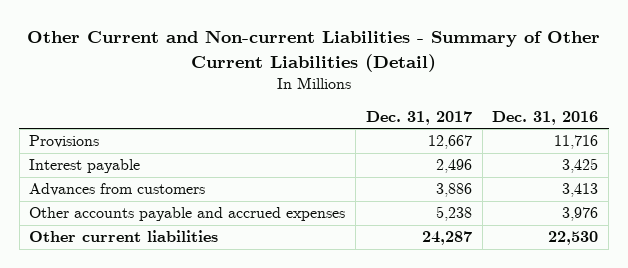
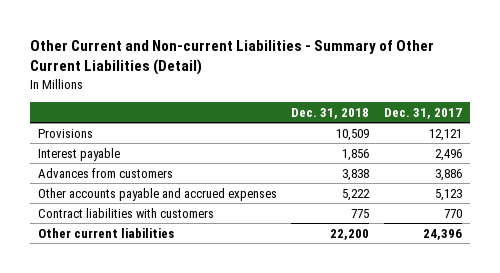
[492,110,599,125] Dec. 31, 2016 -> none
none -> [291,107,370,119] Dec. 31, 2018
[427,135,472,150] 12,667 -> [429,128,463,141] 12,121
[435,206,472,222] 5,238 -> [435,188,463,201] 5,123
none -> [37,207,214,218] Contract liabilities with customers
[421,231,472,246] 24,287 -> [423,228,463,240] 24,396

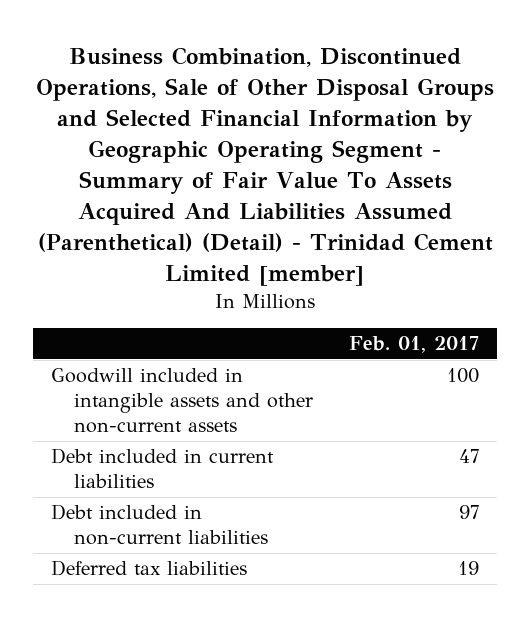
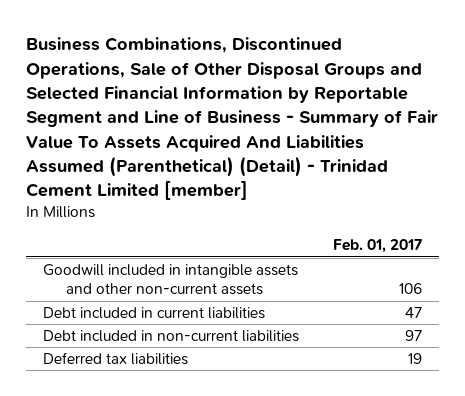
[36,47,495,287] Business Combination, Discontinued Operations, Sale of Other Disposal Groups and Selected Financial Information by Geographic Operating Segment - Summary of Fair Value To Assets Acquired And Liabilities Assumed (Parenthetical) (Detail) - Trinidad Cement Limited [member] -> [25,37,438,201] Business Combinations, Discontinued Operations, Sale of Other Disposal Groups and Selected Financial Information by Reportable Segment and Line of Business - Summary of Fair Value To Assets Acquired And Liabilities Assumed (Parenthetical) (Detail) - Trinidad Cement Limited [member]
[447,368,480,384] 100 -> [399,283,423,295] 106

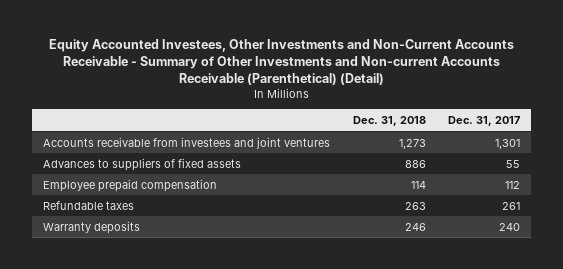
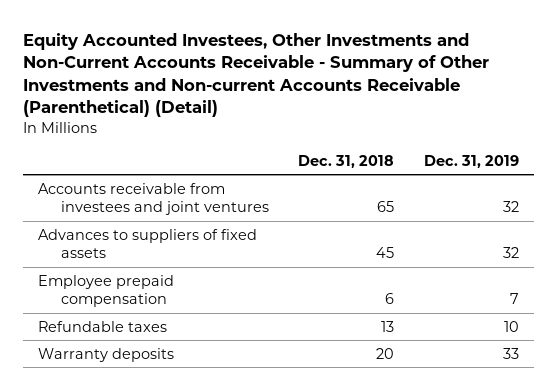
[447,116,520,127] Dec. 31, 2017 -> none
none -> [423,154,519,168] Dec. 31, 2019
[398,138,426,149] 1,273 -> [377,201,395,213] 65
[404,159,426,168] 886 -> [376,247,395,259] 45
[410,180,426,189] 114 -> [385,293,395,305] 6
[404,201,426,210] 263 -> [381,320,395,332] 13
[404,222,426,231] 246 -> [376,347,395,359] 20

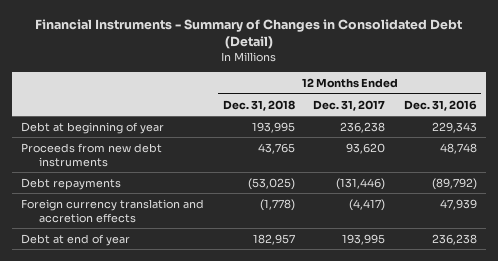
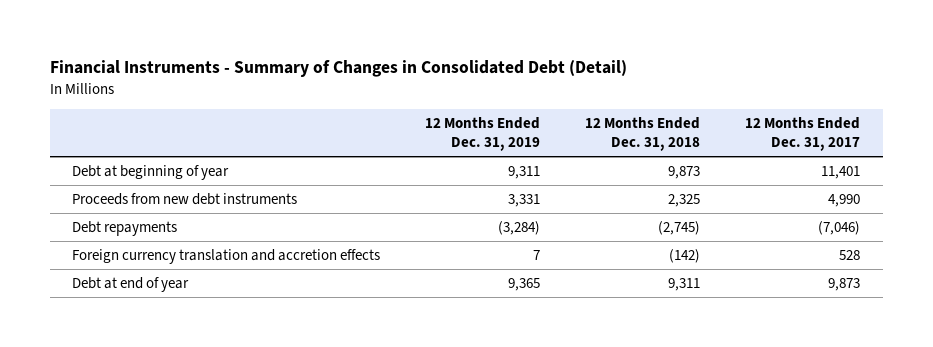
[403,99,477,111] Dec. 31, 2016 -> none
none -> [425,116,541,152] 12 Months Ended Dec. 31, 2019
[251,121,295,133] 193,995 -> [668,166,701,180] 9,873
[340,121,386,133] 236,238 -> [821,166,861,180] 11,401
[257,142,295,154] 43,765 -> [668,194,701,208] 2,325
[346,142,386,154] 93,620 -> [828,194,861,208] 4,990
[247,177,295,190] (53,025) -> [658,221,701,236] (2,745)
[336,177,386,190] (131,446) -> [818,221,861,236] (7,046)
[259,198,295,211] (1,778) -> [669,249,701,264] (142)
[349,198,386,211] (4,417) -> [839,250,861,261] 528
[252,233,295,245] 182,957 -> [668,278,701,292] 9,311
[342,233,386,245] 193,995 -> [828,278,861,292] 9,873

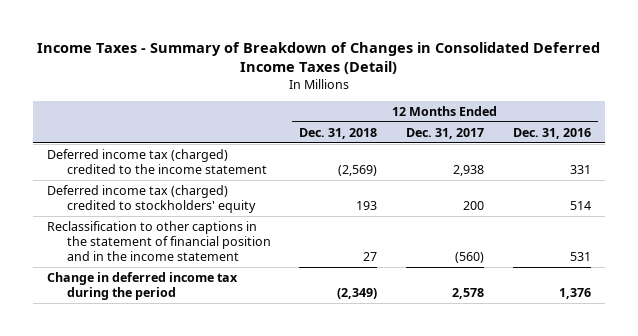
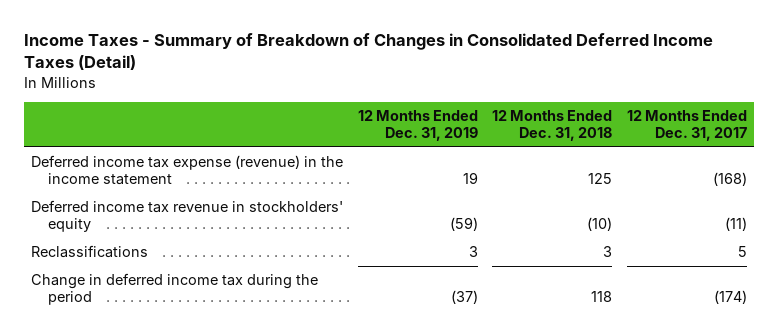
[512,127,591,139] Dec. 31, 2016 -> none
none -> [357,110,478,142] 12 Months Ended Dec. 31, 2019
[47,220,271,262] Reclassification to other captions in the statement of financial position and in the income statement -> none
[47,148,267,175] Deferred income tax (charged) credited to the income statement -> [31,155,344,186] Deferred income tax expense (revenue) in the income statement
[338,165,378,177] (2,569) -> [588,173,613,185] 125
[453,165,485,177] 2,938 -> [712,172,747,187] (168)
[47,184,256,214] Deferred income tax (charged) credited to stockholders' equity -> [31,200,344,233] Deferred income tax revenue in stockholders' equity
[356,201,378,211] 193 -> [587,217,613,232] (10)
[463,201,485,211] 200 -> [724,217,747,232] (11)
none -> [31,245,149,259] Reclassifications
[337,288,378,300] (2,349) -> [591,291,613,303] 118
[452,288,485,300] 2,578 -> [713,290,747,305] (174)

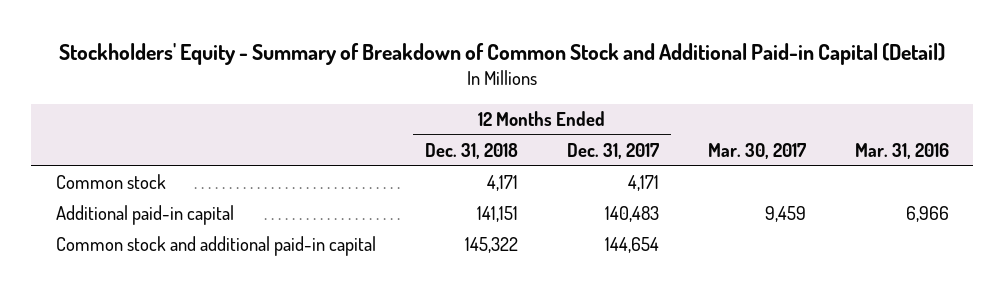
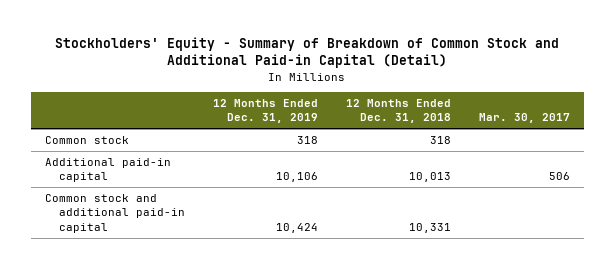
[566,142,659,159] Dec. 31, 2017 -> none
[854,142,949,159] Mar. 31, 2016 -> none
none -> [213,98,319,124] 12 Months Ended Dec. 31, 2019
[486,175,518,192] 4,171 -> [430,135,452,144] 318
[476,206,518,223] 141,151 -> [409,172,452,183] 10,013
[764,206,806,223] 9,459 -> [548,172,570,181] 506
[464,237,518,254] 145,322 -> [409,222,452,233] 10,331

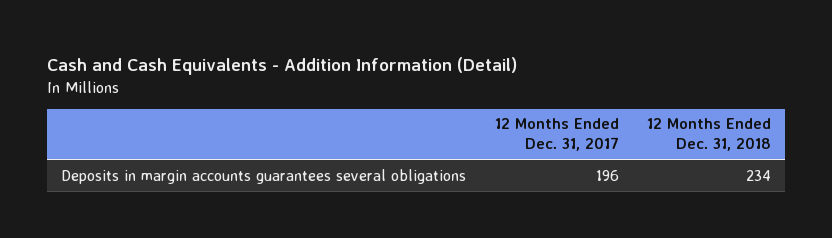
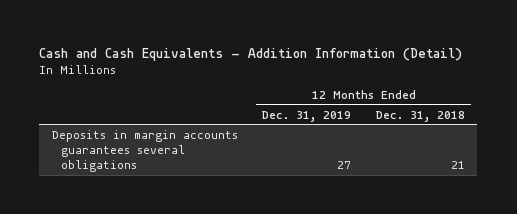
[494,118,619,152] 12 Months Ended Dec. 31, 2017 -> none
none -> [262,110,352,122] Dec. 31, 2019
[746,169,772,181] 234 -> [450,161,465,170] 21

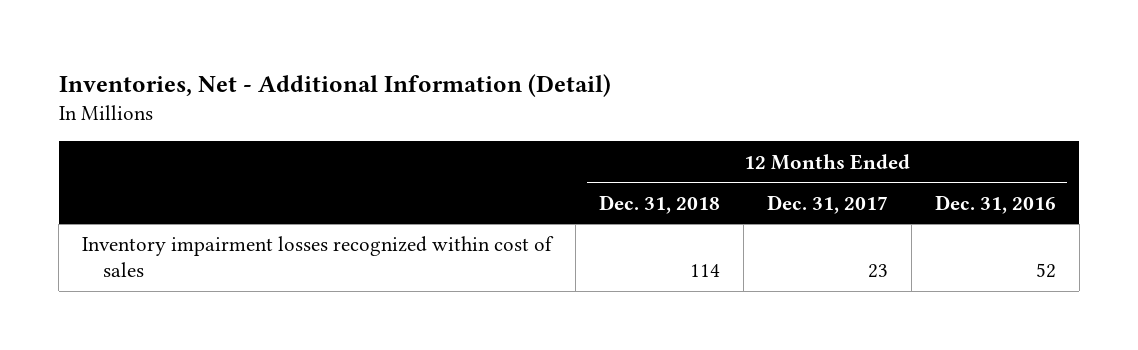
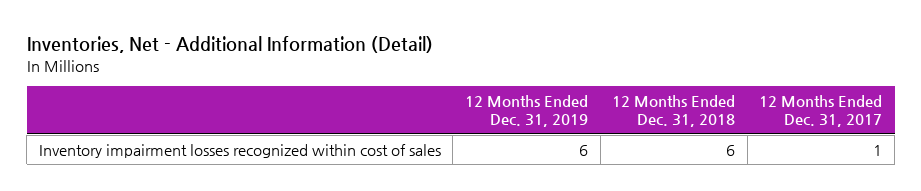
[934,194,1056,214] Dec. 31, 2016 -> none
none -> [464,94,588,128] 12 Months Ended Dec. 31, 2019
[690,264,721,278] 114 -> [726,144,736,156] 6
[867,264,888,279] 23 -> [873,144,883,156] 1

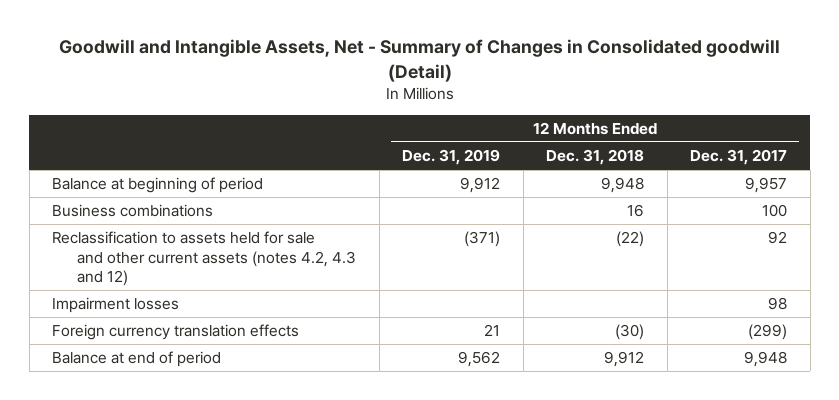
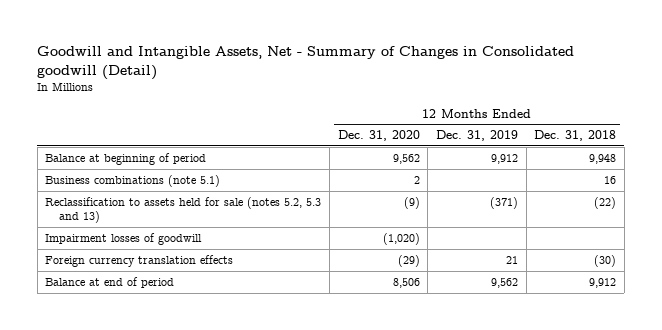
[690,149,788,166] Dec. 31, 2017 -> none
none -> [337,130,420,142] Dec. 31, 2020
[52,204,214,218] Business combinations -> [45,174,221,187] Business combinations (note 5.1)
[52,231,357,286] Reclassification to assets held for sale and other current assets (notes 4.2, 4.3 and 12) -> [45,196,322,224] Reclassification to assets held for sale (notes 5.2, 5.3 and 13)
[52,297,180,314] Impairment losses -> [45,232,203,245] Impairment losses of goodwill

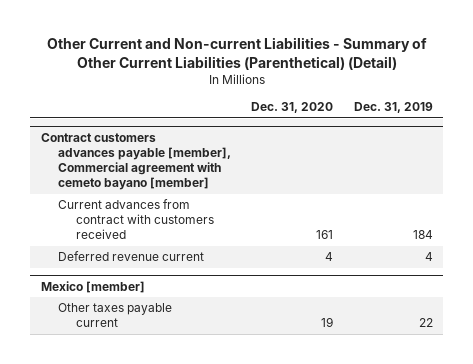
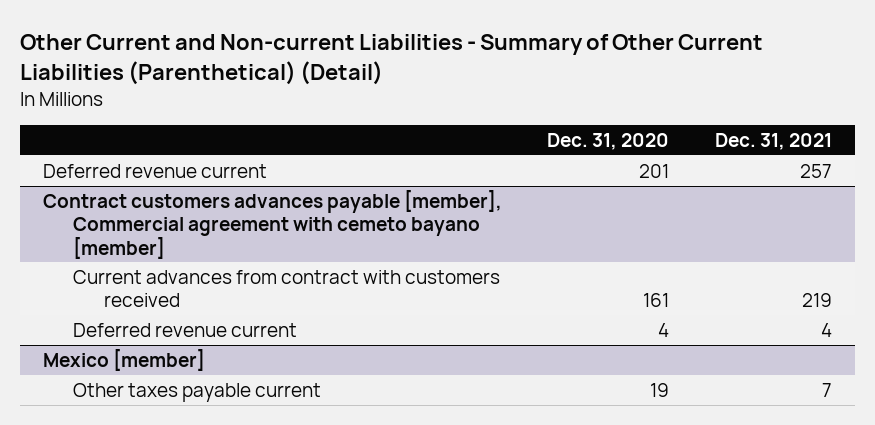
[353,102,433,114] Dec. 31, 2019 -> none
none -> [714,132,832,150] Dec. 31, 2021
none -> [42,163,267,178] Deferred revenue current

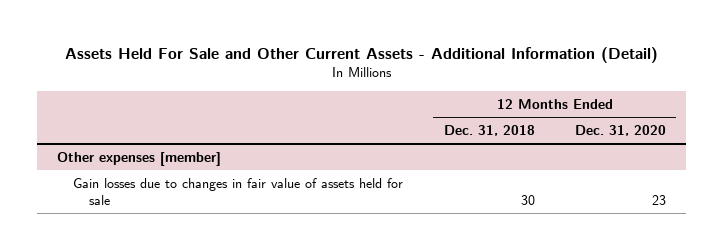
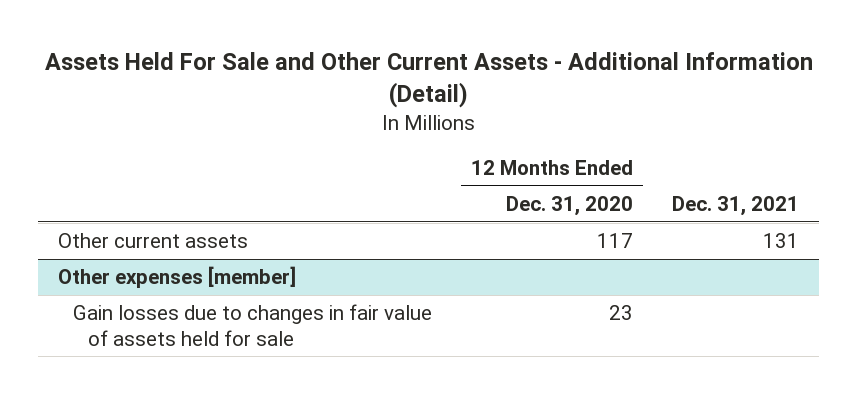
[443,125,535,137] Dec. 31, 2018 -> none
none -> [672,195,800,216] Dec. 31, 2021
none -> [57,233,248,249] Other current assets

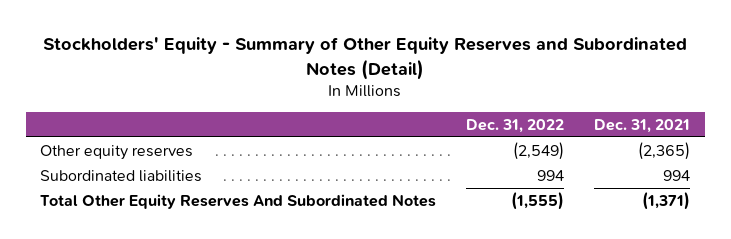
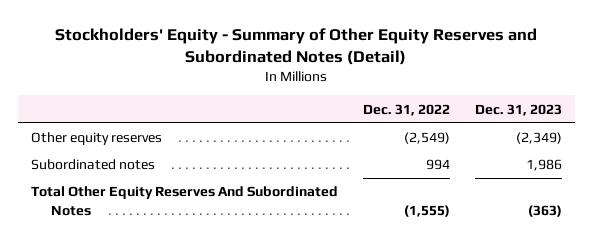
[594,118,691,133] Dec. 31, 2021 -> none
none -> [474,103,562,116] Dec. 31, 2023
[40,170,203,183] Subordinated liabilities -> [30,159,155,171] Subordinated notes

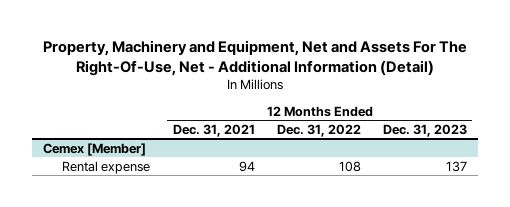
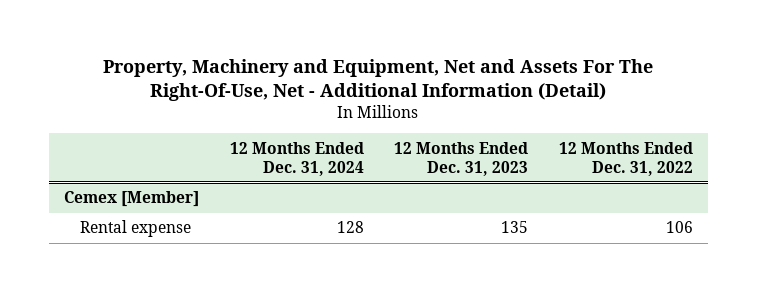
[172,123,255,137] Dec. 31, 2021 -> none
none -> [229,141,364,176] 12 Months Ended Dec. 31, 2024
[338,160,361,172] 108 -> [665,221,693,234] 106
[445,160,467,172] 137 -> [501,221,529,234] 135

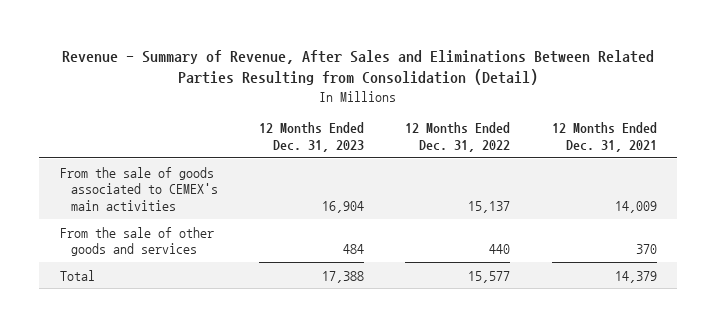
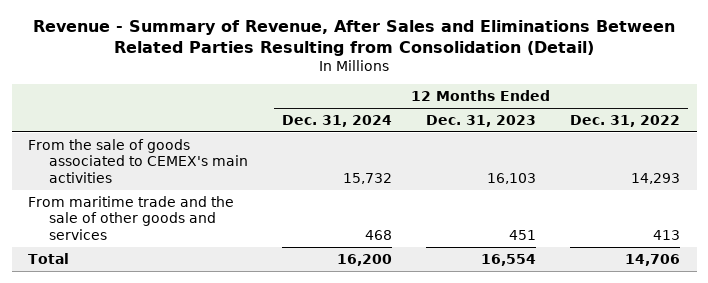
[551,121,657,152] 12 Months Ended Dec. 31, 2021 -> none
none -> [282,114,393,127] Dec. 31, 2024
[322,201,365,214] 16,904 -> [486,172,536,184] 16,103
[468,201,511,214] 15,137 -> [630,172,680,184] 14,293
[59,226,214,257] From the sale of other goods and services -> [28,195,235,240] From maritime trade and the sale of other goods and services
[343,244,365,255] 484 -> [508,229,536,240] 451
[489,244,511,255] 440 -> [652,229,680,240] 413
[322,270,365,283] 17,388 -> [480,253,536,266] 16,554
[468,270,511,283] 15,577 -> [624,253,680,266] 14,706

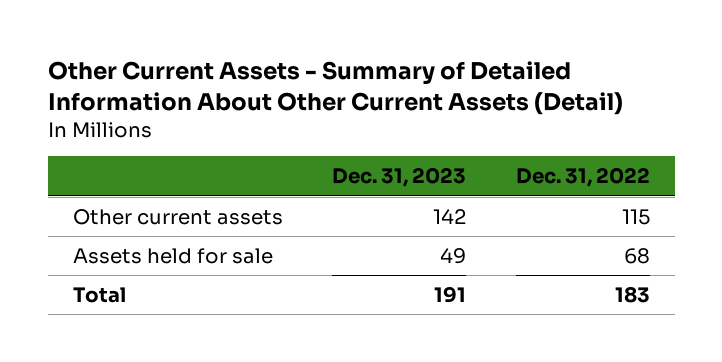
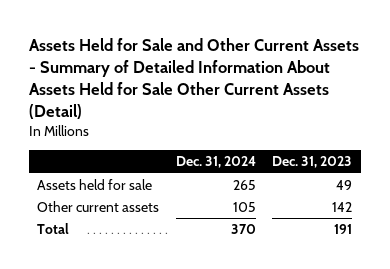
[47,60,623,115] Other Current Assets - Summary of Detailed Information About Other Current Assets (Detail) -> [29,38,360,119] Assets Held for Sale and Other Current Assets - Summary of Detailed Information About Assets Held for Sale Other Current Assets (Detail)
[515,167,650,188] Dec. 31, 2022 -> none
none -> [175,156,256,169] Dec. 31, 2024
[72,208,283,225] Other current assets -> [37,201,160,213] Other current assets

